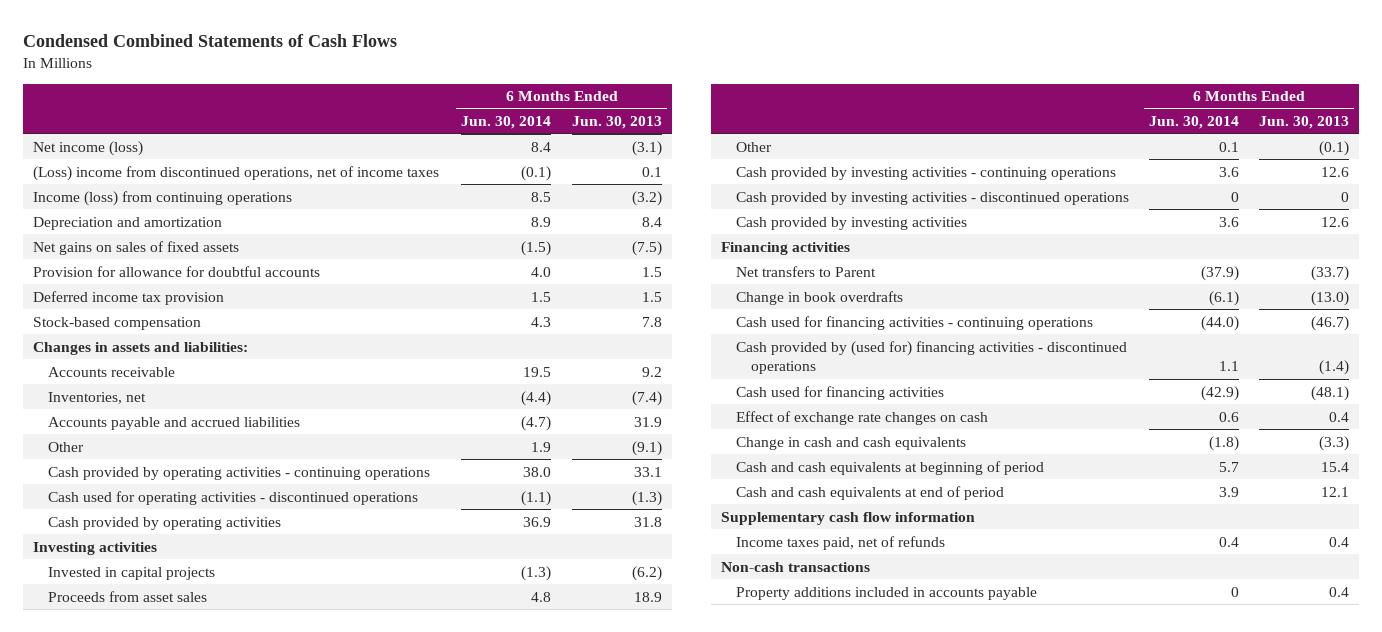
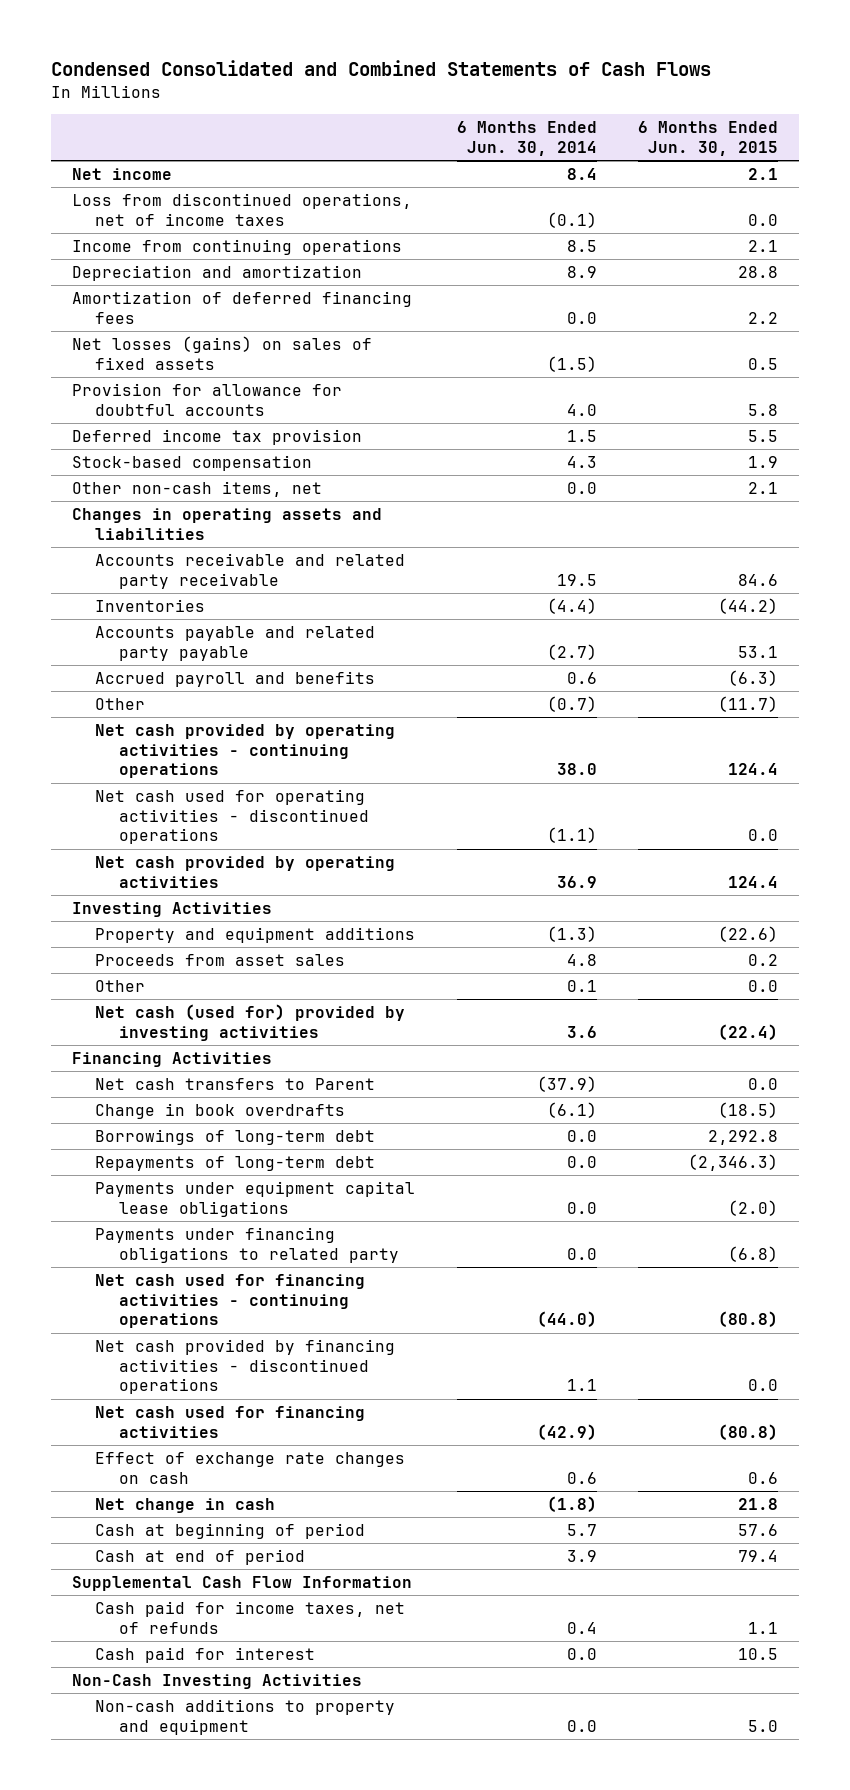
[23,34,398,48] Condensed Combined Statements of Cash Flows -> [50,60,711,77] Condensed Consolidated and Combined Statements of Cash Flows
[571,115,662,129] Jun. 30, 2013 -> none
none -> [638,121,779,156] 6 Months Ended Jun. 30, 2015
[33,140,144,156] Net income (loss) -> [71,168,172,181] Net income
[33,165,440,181] (Loss) income from discontinued operations, net of income taxes -> [71,193,412,226] Loss from discontinued operations, net of income taxes
[33,190,293,206] Income (loss) from continuing operations -> [71,239,402,256] Income from continuing operations
none -> [71,291,412,324] Amortization of deferred financing fees
[33,240,240,255] Net gains on sales of fixed assets -> [71,336,372,370] Net losses (gains) on sales of fixed assets
[48,416,301,430] Accounts payable and accrued liabilities -> none
none -> [71,481,322,498] Other non-cash items, net
[33,341,249,355] Changes in assets and liabilities: -> [71,508,382,540] Changes in operating assets and liabilities
[48,366,176,377] Accounts receivable -> [95,553,406,589] Accounts receivable and related party receivable
[48,391,147,404] Inventories, net -> [95,599,206,613] Inventories
none -> [95,626,376,661] Accounts payable and related party payable
none -> [95,671,376,688] Accrued payroll and benefits
[531,441,552,452] 1.9 -> [546,696,597,713] (0.7)
[48,466,431,480] Cash provided by operating activities - continuing operations -> [95,724,396,779] Net cash provided by operating activities - continuing operations
[48,490,419,505] Cash used for operating activities - discontinued operations -> [95,789,369,845] Net cash used for operating activities - discontinued operations
[48,516,282,530] Cash provided by operating activities -> [95,856,396,888] Net cash provided by operating activities
[33,541,158,555] Investing activities -> [71,902,272,918] Investing Activities
[48,566,216,580] Invested in capital projects -> [95,927,416,944] Property and equipment additions
[735,166,1116,180] Cash provided by investing activities - continuing operations -> none
[735,191,1129,205] Cash provided by investing activities - discontinued operations -> none
[735,216,967,230] Cash provided by investing activities -> [95,1004,406,1041] Net cash (used for) provided by investing activities
[720,241,850,255] Financing activities -> [71,1052,272,1068] Financing Activities
[735,265,876,277] Net transfers to Parent -> [95,1078,376,1091] Net cash transfers to Parent
none -> [95,1129,376,1146] Borrowings of long-term debt
none -> [95,1156,376,1172] Repayments of long-term debt
none -> [95,1181,416,1217] Payments under equipment capital lease obligations
none -> [95,1227,399,1263] Payments under financing obligations to related party
[735,315,1093,330] Cash used for financing activities - continuing operations -> [95,1274,366,1329] Net cash used for financing activities - continuing operations
[735,340,1127,375] Cash provided by (used for) financing activities - discontinued operations -> [95,1339,396,1395] Net cash provided by financing activities - discontinued operations
[735,385,944,400] Cash used for financing activities -> [95,1406,366,1438] Net cash used for financing activities
[735,586,1037,600] Property additions included in accounts payable -> none
[735,436,966,450] Change in cash and cash equivalents -> [95,1498,276,1514] Net change in cash
[735,460,1044,475] Cash and cash equivalents at beginning of period -> [95,1523,366,1540] Cash at beginning of period
[735,485,1004,500] Cash and cash equivalents at end of period -> [95,1549,306,1566] Cash at end of period
[720,511,975,525] Supplementary cash flow information -> [71,1576,412,1592] Supplemental Cash Flow Information
[735,535,945,550] Income taxes paid, net of refunds -> [95,1601,406,1634] Cash paid for income taxes, net of refunds
none -> [95,1647,316,1664] Cash paid for interest
[720,561,870,572] Non-cash transactions -> [71,1674,362,1690] Non-Cash Investing Activities
none -> [95,1699,396,1735] Non-cash additions to property and equipment

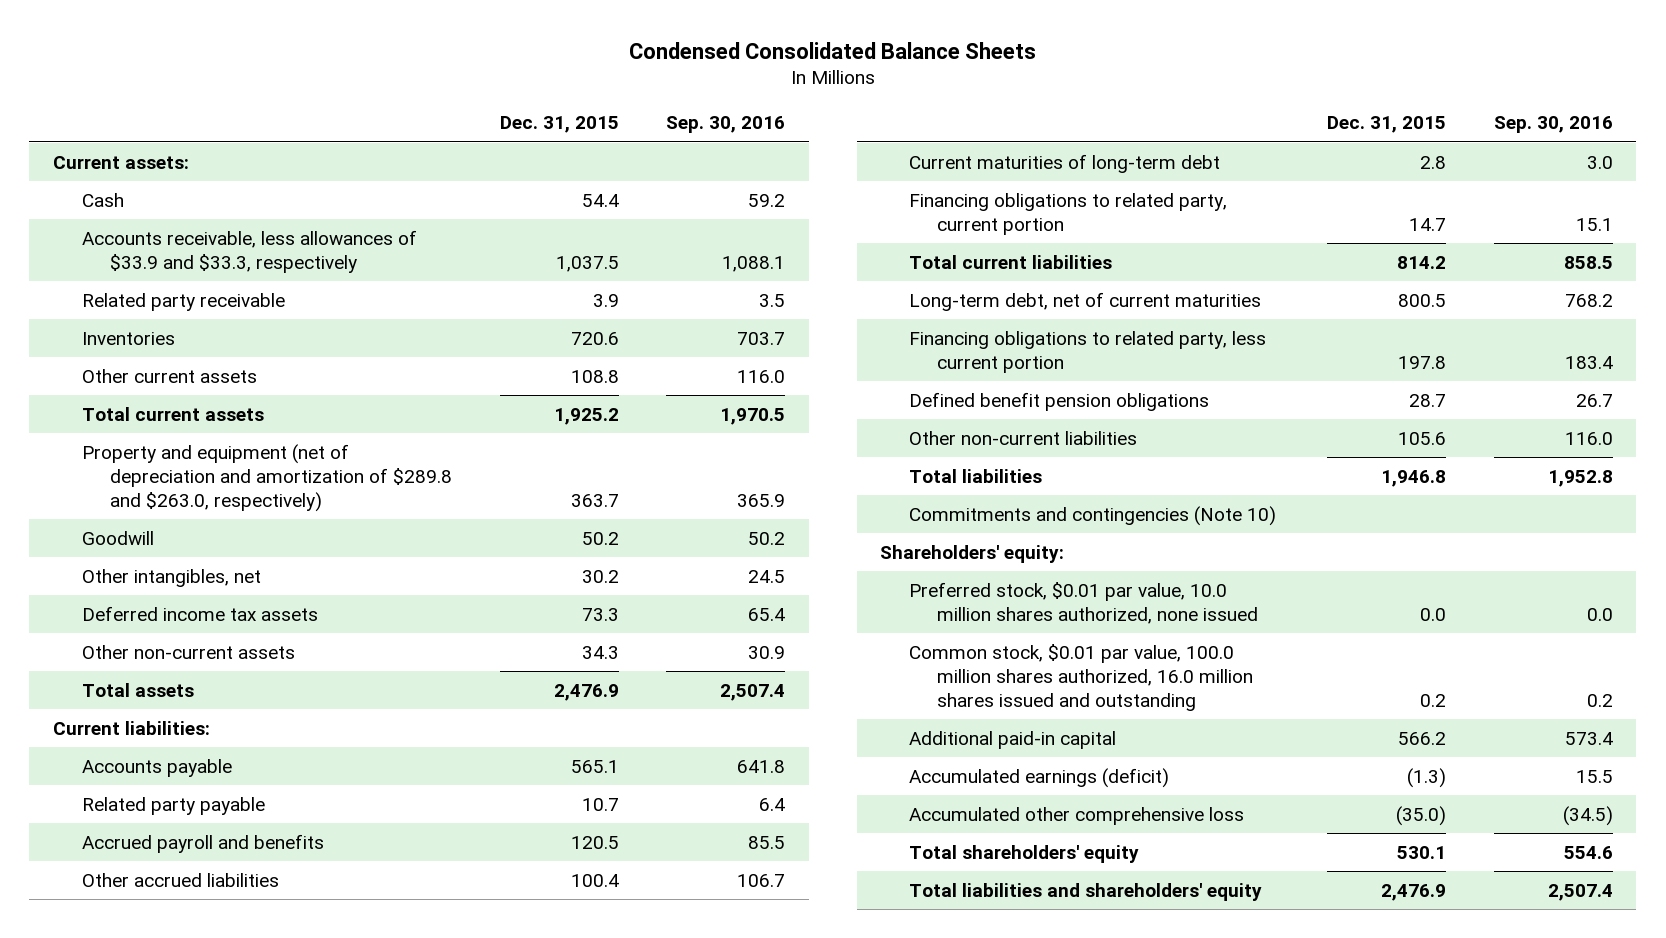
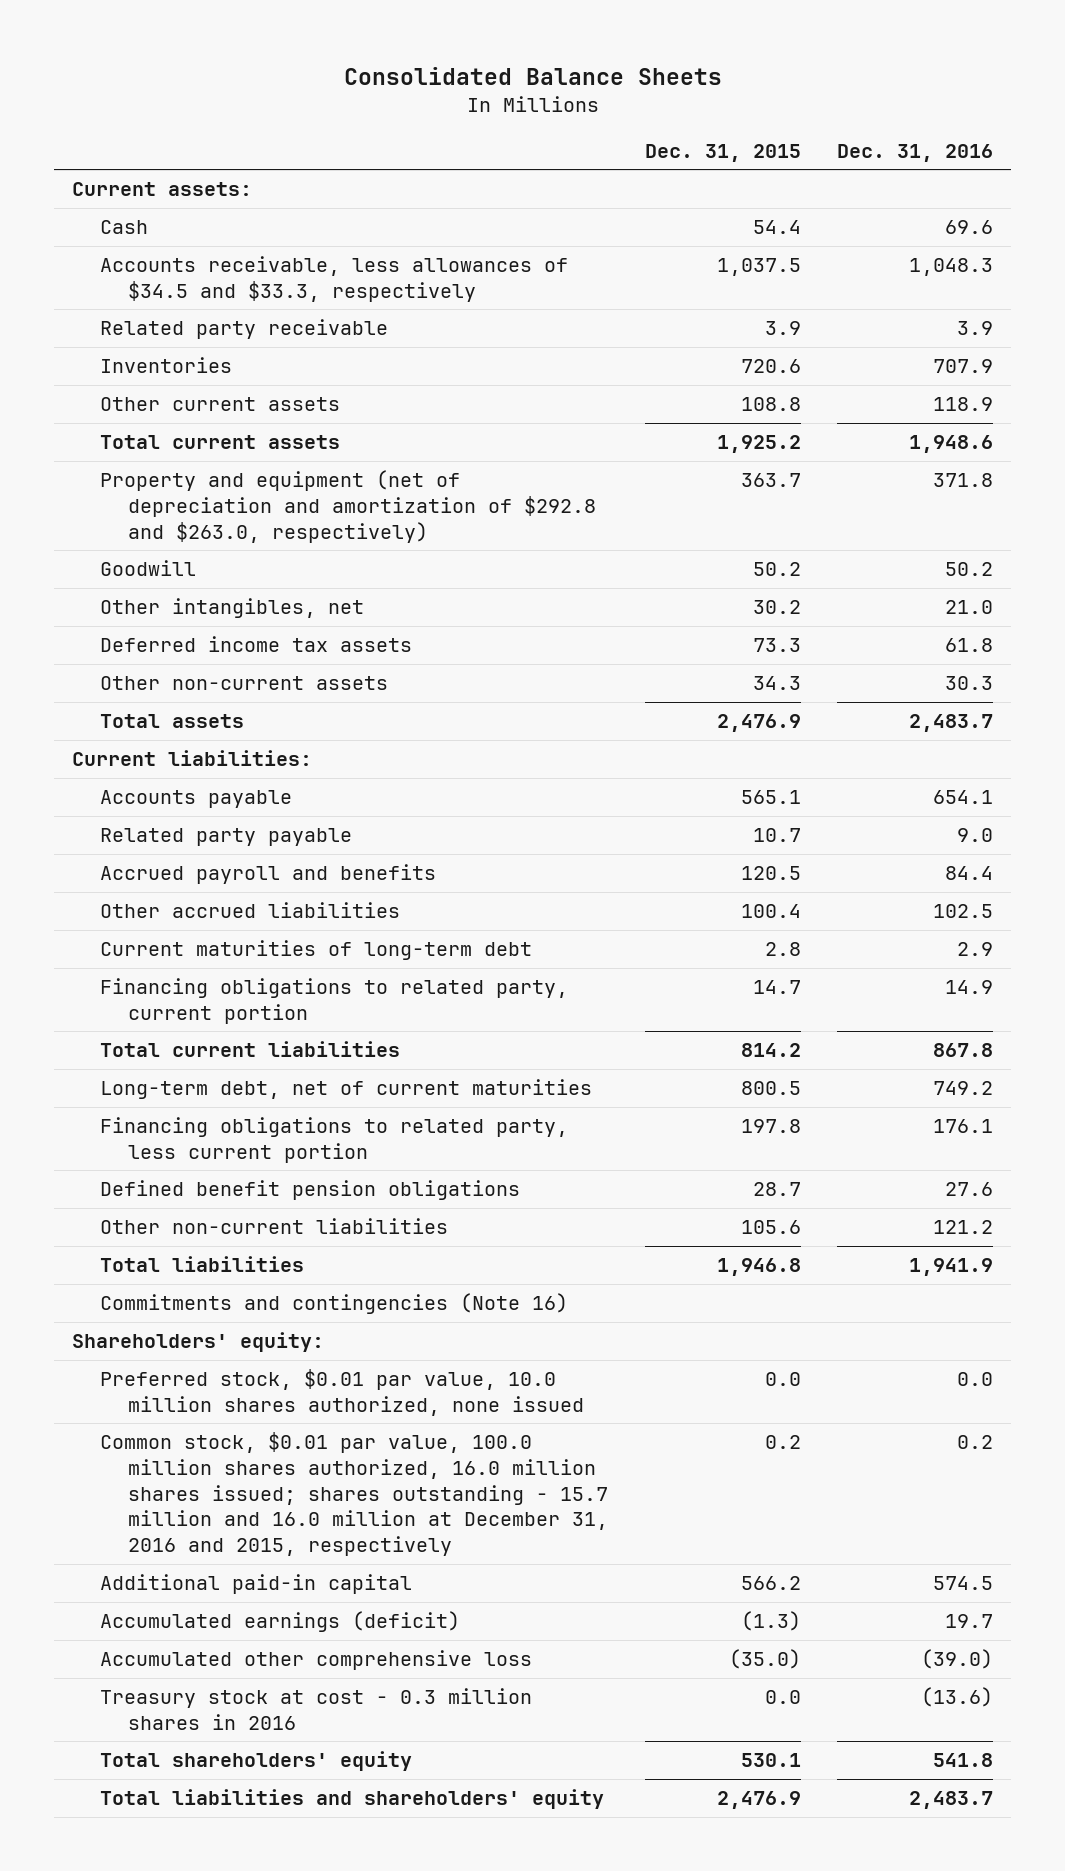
[628,41,1036,59] Condensed Consolidated Balance Sheets -> [343,66,722,85] Consolidated Balance Sheets
[666,116,786,134] Sep. 30, 2016 -> none
none -> [837,143,994,162] Dec. 31, 2016
[81,229,417,273] Accounts receivable, less allowances of $33.9 and $33.3, respectively -> [100,256,569,302] Accounts receivable, less allowances of $34.5 and $33.3, respectively
[81,443,453,512] Property and equipment (net of depreciation and amortization of $289.8 and $263.0, respectively) -> [100,470,597,543] Property and equipment (net of depreciation and amortization of $292.8 and $263.0, respectively)
[908,505,1276,526] Commitments and contingencies (Note 10) -> [100,1293,569,1315] Commitments and contingencies (Note 16)
[908,643,1254,711] Common stock, $0.01 par value, 100.0 million shares authorized, 16.0 million shares issued and outstanding -> [100,1432,609,1557] Common stock, $0.01 par value, 100.0 million shares authorized, 16.0 million shares issued; shares outstanding - 15.7 million and 16.0 million at December 31, 2016 and 2015, respectively
none -> [100,1688,533,1730] Treasury stock at cost - 0.3 million shares in 2016

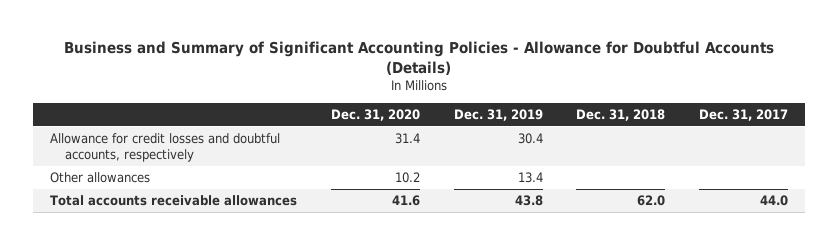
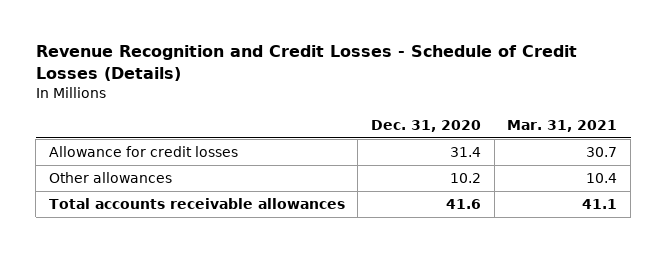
[64,41,775,75] Business and Summary of Significant Accounting Policies - Allowance for Doubtful Accounts (Details) -> [35,45,577,82] Revenue Recognition and Credit Losses - Schedule of Credit Losses (Details)
[453,108,543,121] Dec. 31, 2019 -> none
[576,108,666,121] Dec. 31, 2018 -> none
[699,108,789,121] Dec. 31, 2017 -> none
none -> [507,120,618,133] Mar. 31, 2021
[50,133,281,163] Allowance for credit losses and doubtful accounts, respectively -> [48,145,238,157] Allowance for credit losses

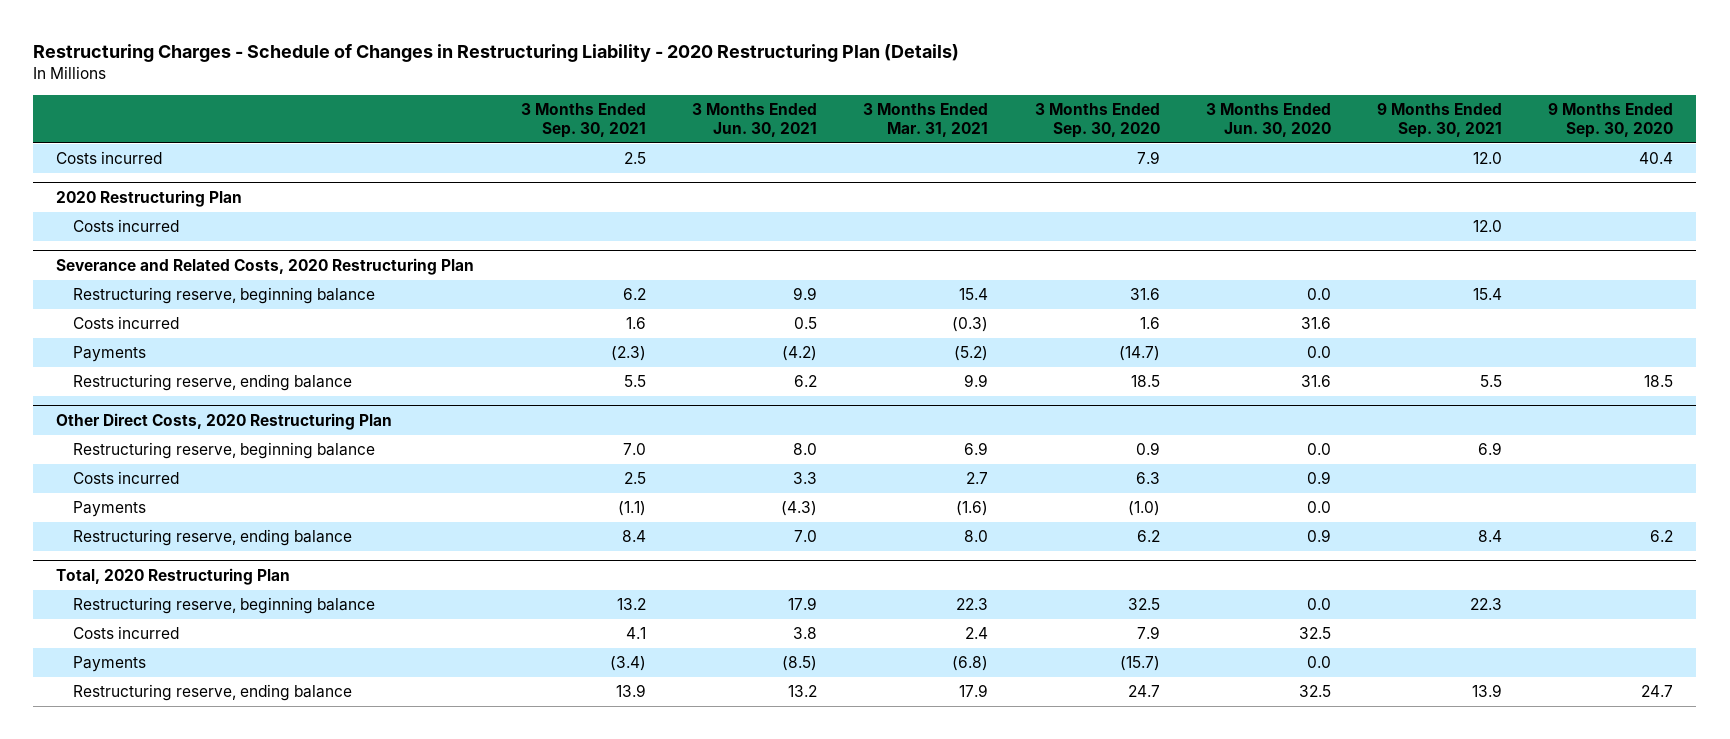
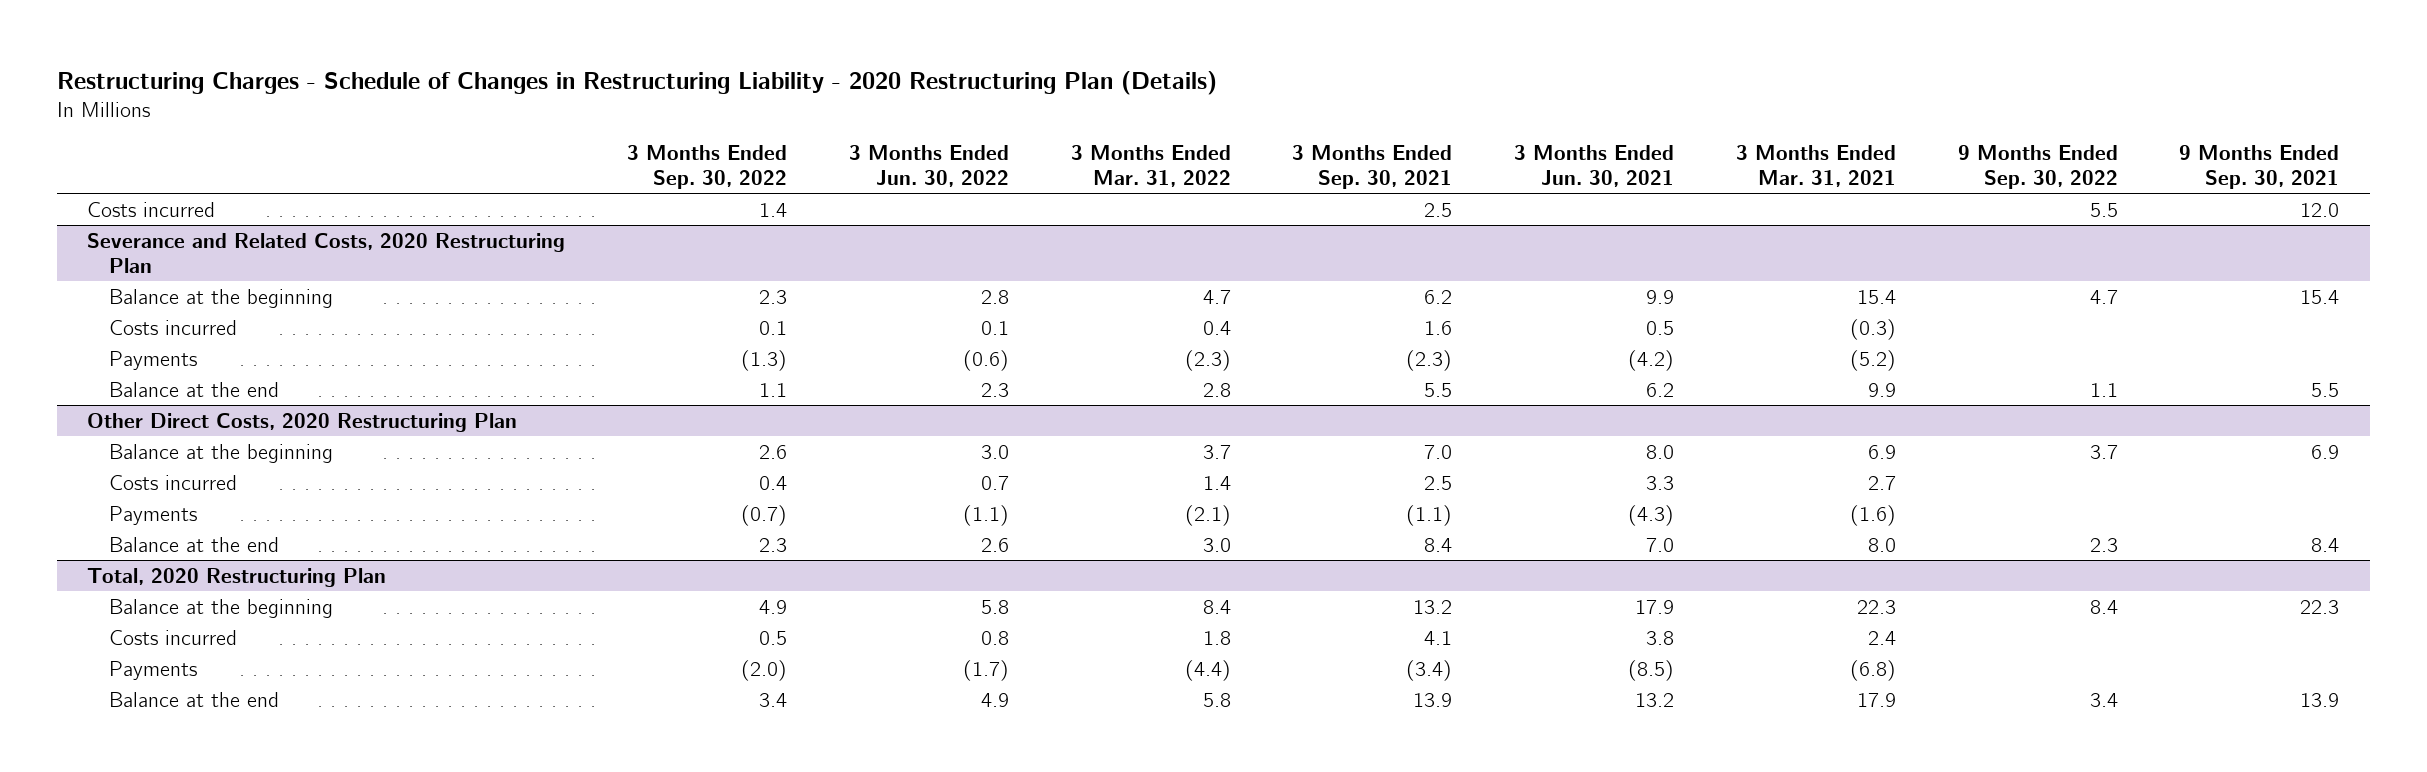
[1034,102,1160,139] 3 Months Ended Sep. 30, 2020 -> none
[1205,102,1331,138] 3 Months Ended Jun. 30, 2020 -> none
[1548,102,1674,139] 9 Months Ended Sep. 30, 2020 -> none
none -> [627,144,788,189] 3 Months Ended Sep. 30, 2022
none -> [848,144,1009,187] 3 Months Ended Jun. 30, 2022
none -> [1070,144,1231,187] 3 Months Ended Mar. 31, 2022
none -> [1957,144,2118,189] 9 Months Ended Sep. 30, 2022
[56,189,243,207] 2020 Restructuring Plan -> none
[73,219,180,233] Costs incurred -> none
[73,287,376,305] Restructuring reserve, beginning balance -> [109,288,334,308] Balance at the beginning
[73,374,353,392] Restructuring reserve, ending balance -> [109,381,280,397] Balance at the end
[73,442,376,460] Restructuring reserve, beginning balance -> [109,443,334,463] Balance at the beginning
[73,529,353,547] Restructuring reserve, ending balance -> [109,536,280,552] Balance at the end
[73,597,376,615] Restructuring reserve, beginning balance -> [109,598,334,618] Balance at the beginning
[73,684,353,702] Restructuring reserve, ending balance -> [109,691,280,707] Balance at the end

